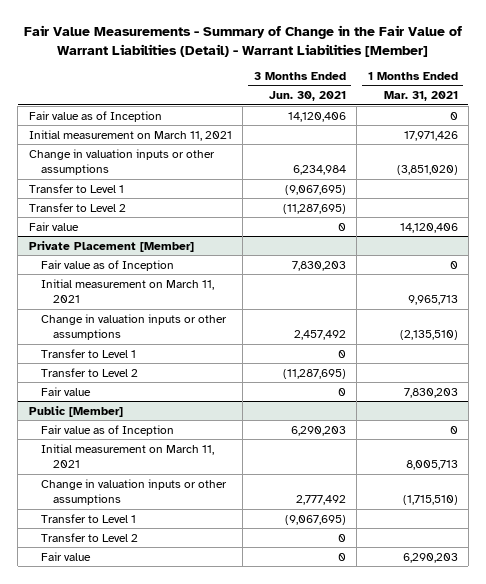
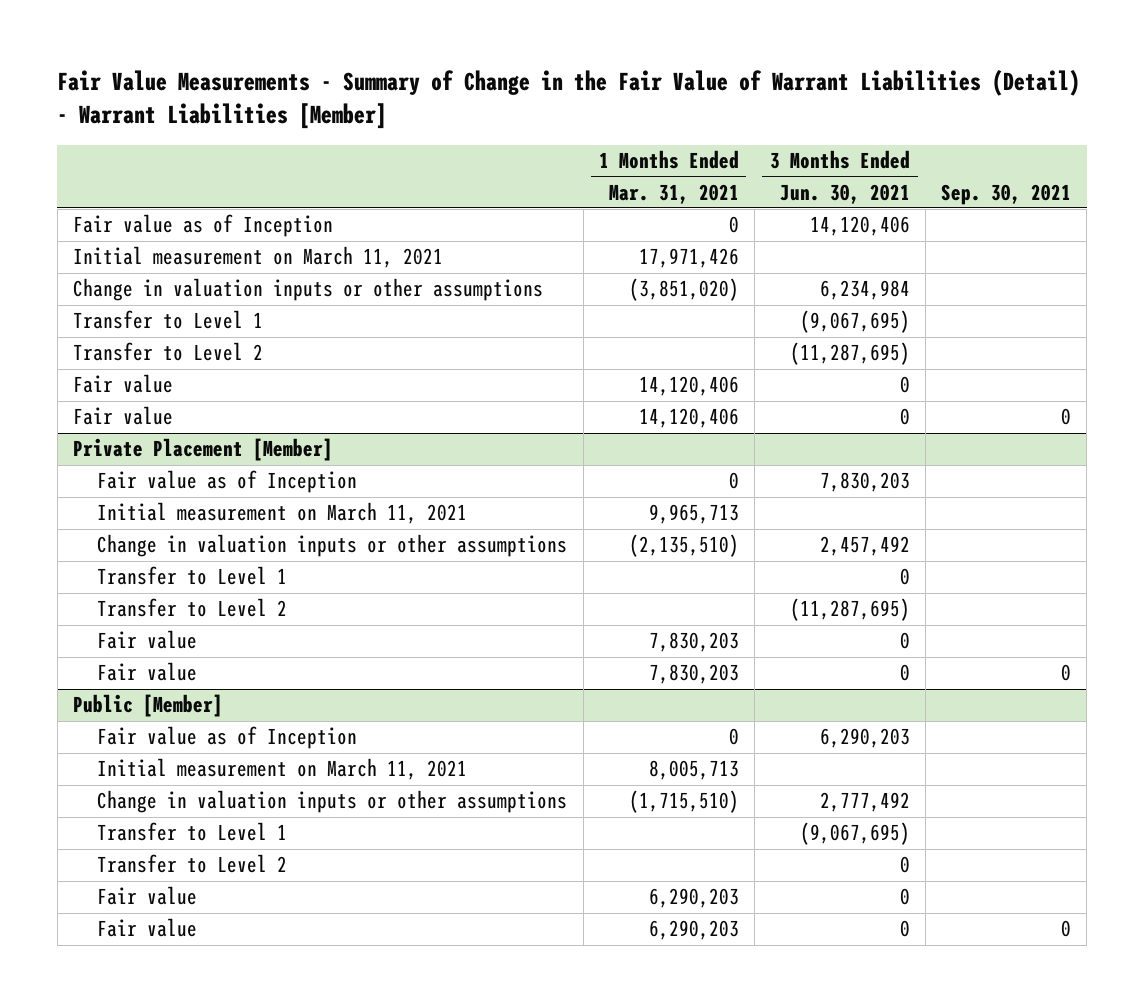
none -> [941,183,1072,205] Sep. 30, 2021
none -> [72,406,173,426] Fair value
none -> [97,662,198,682] Fair value
none -> [97,918,198,938] Fair value

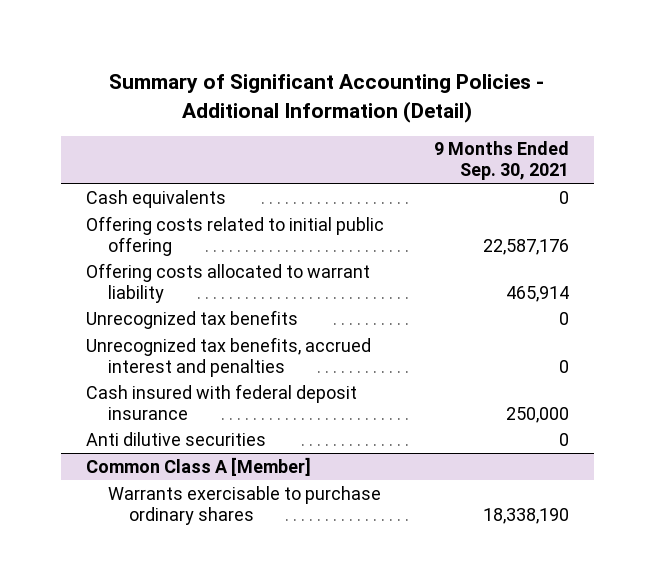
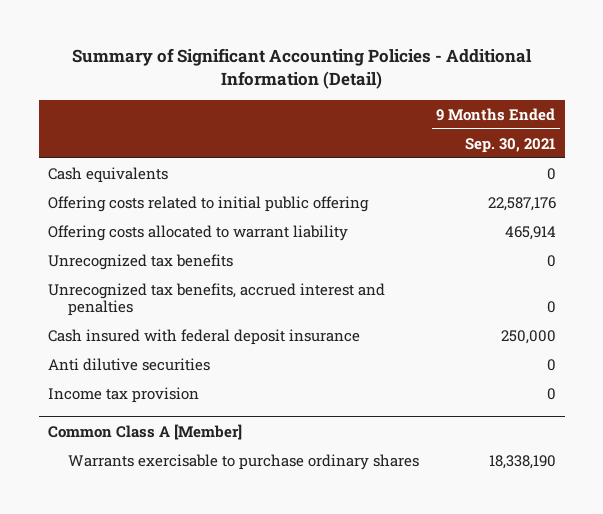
none -> [47,386,199,403] Income tax provision

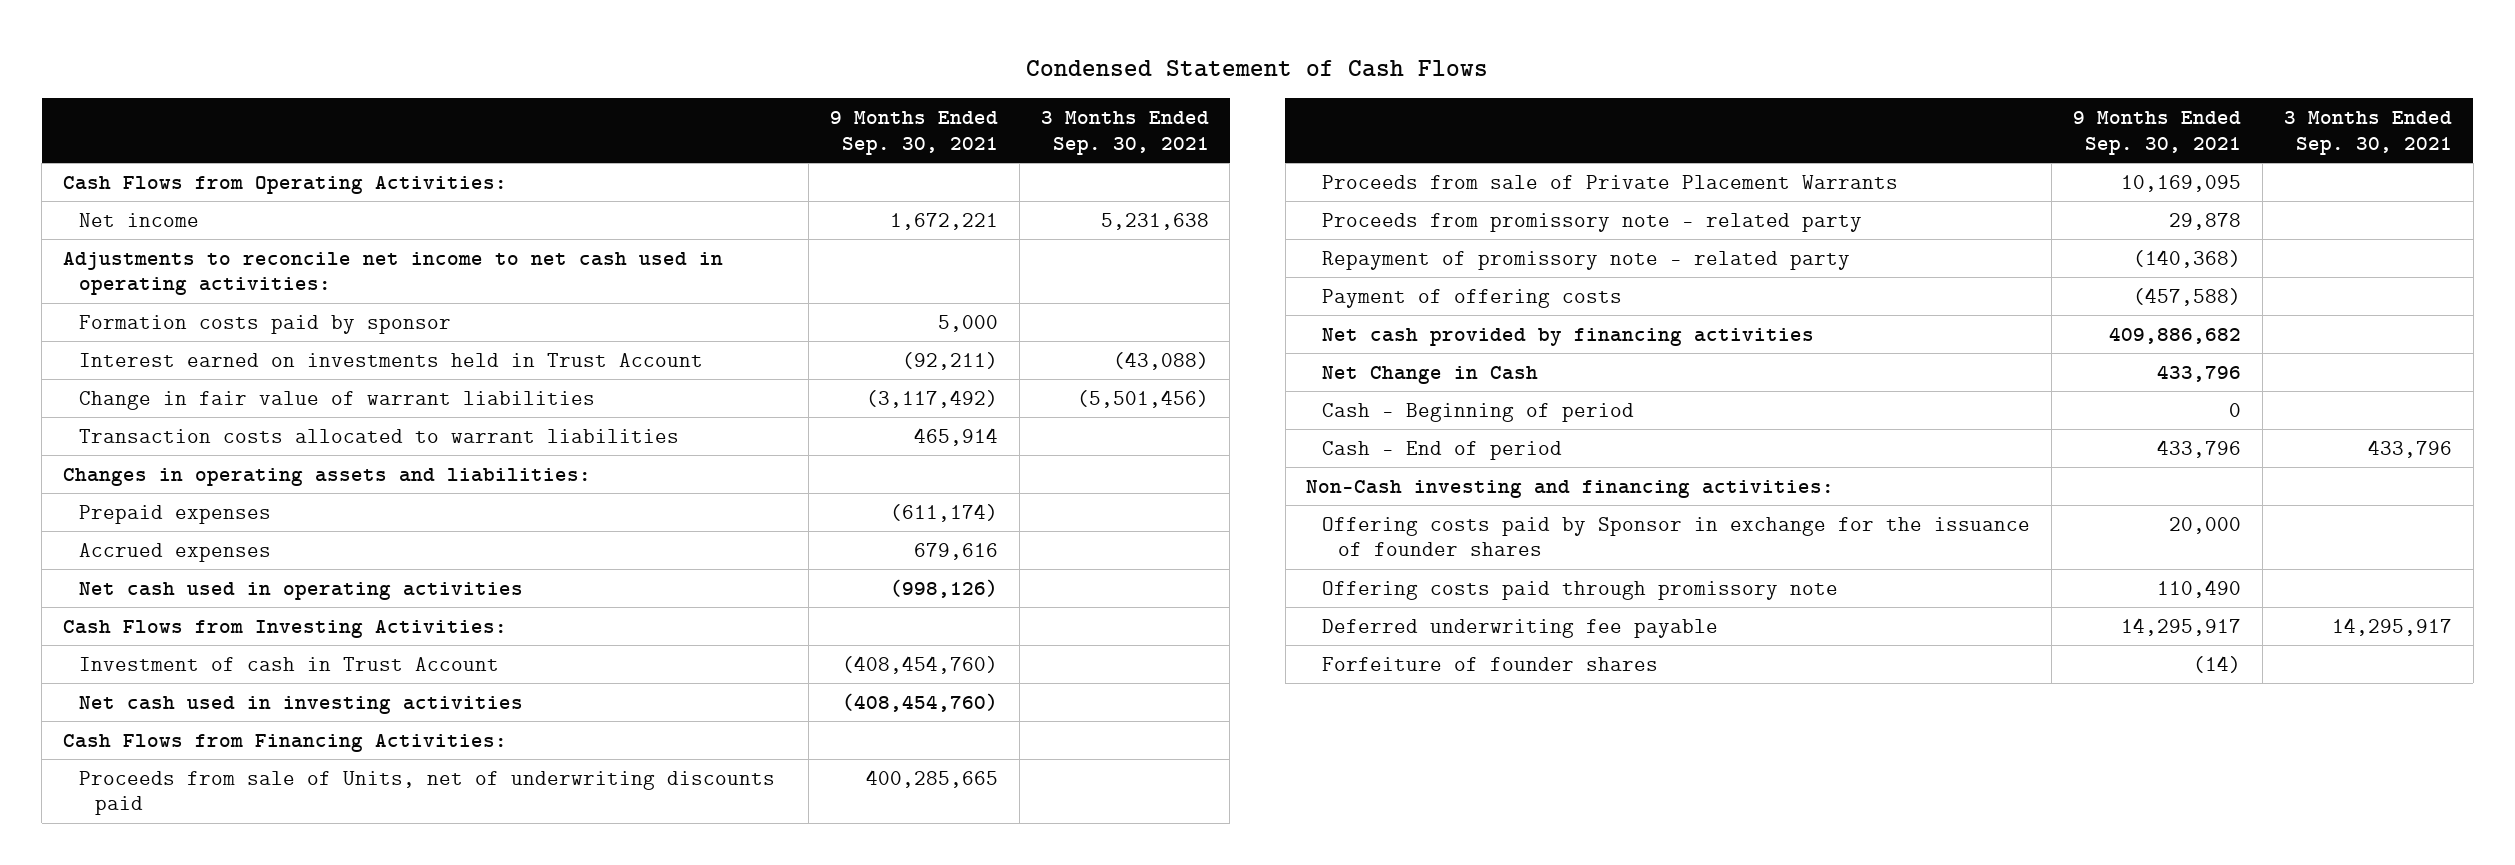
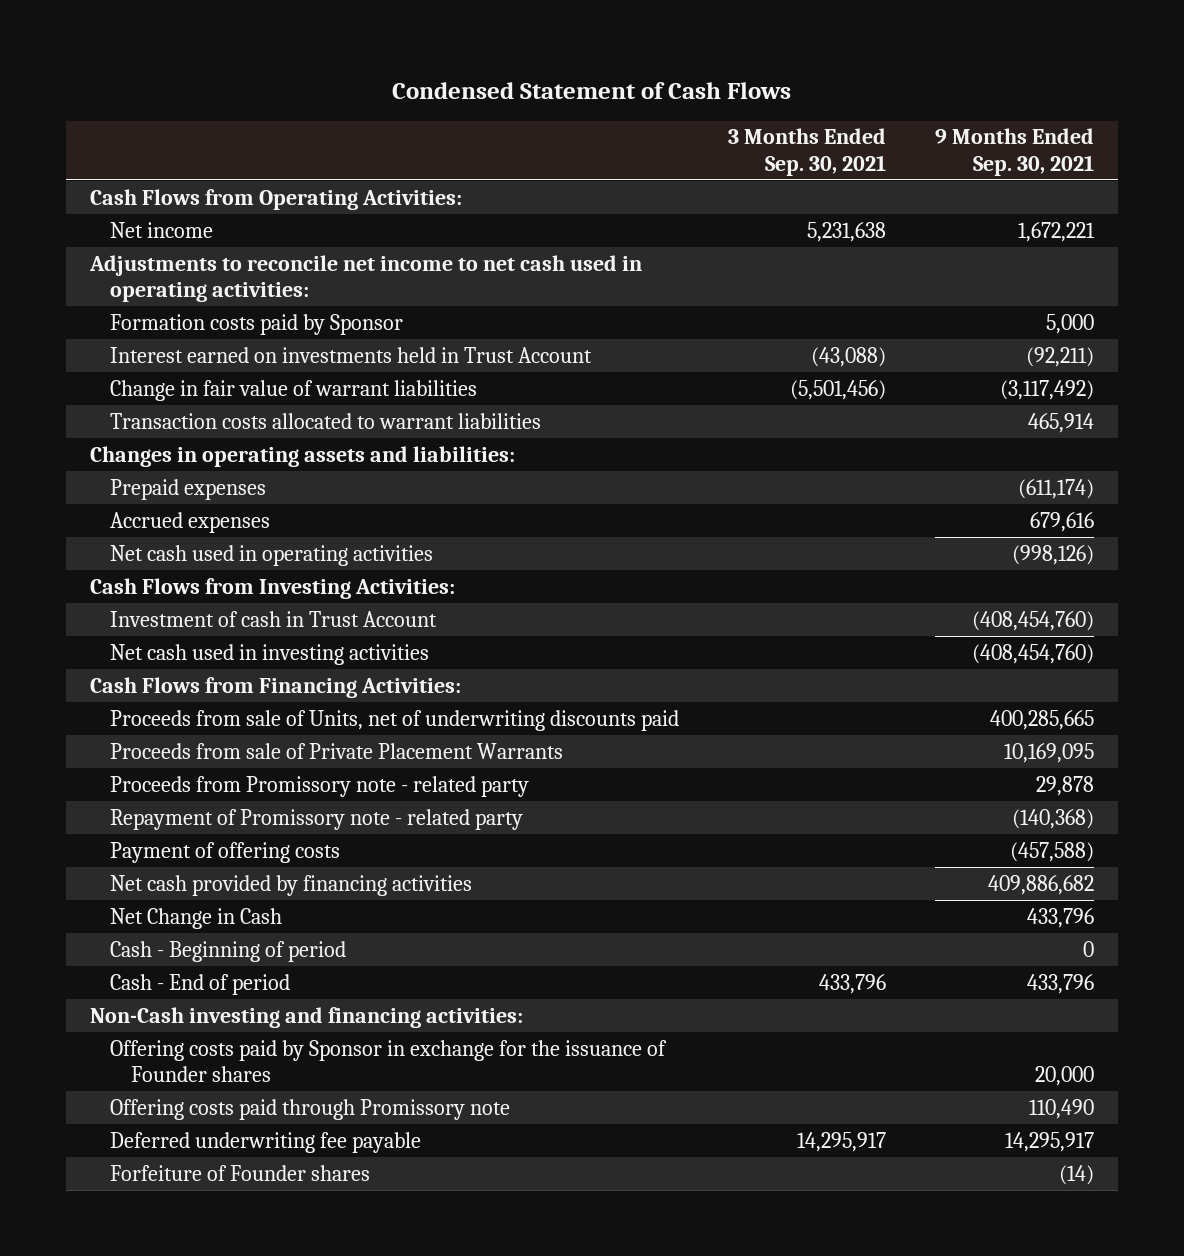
[79,314,452,334] Formation costs paid by sponsor -> [110,313,404,335] Formation costs paid by Sponsor
[1322,212,1863,232] Proceeds from promissory note - related party -> [110,775,530,797] Proceeds from Promissory note - related party
[1322,250,1851,270] Repayment of promissory note - related party -> [110,808,524,830] Repayment of Promissory note - related party
[1322,516,2031,557] Offering costs paid by Sponsor in exchange for the issuance of founder shares -> [110,1039,668,1082] Offering costs paid by Sponsor in exchange for the issuance of Founder shares
[1322,580,1839,600] Offering costs paid through promissory note -> [110,1098,511,1120] Offering costs paid through Promissory note
[1322,656,1659,671] Forfeiture of founder shares -> [110,1164,371,1181] Forfeiture of Founder shares

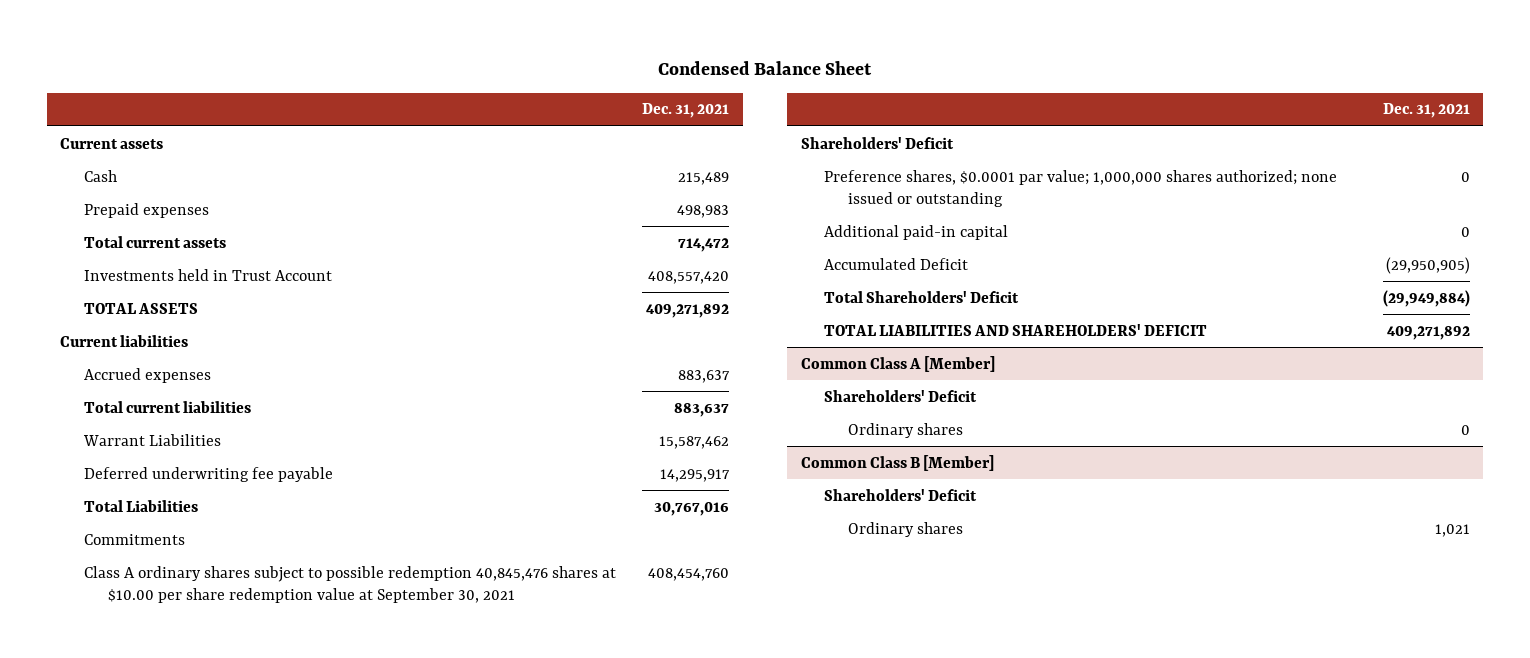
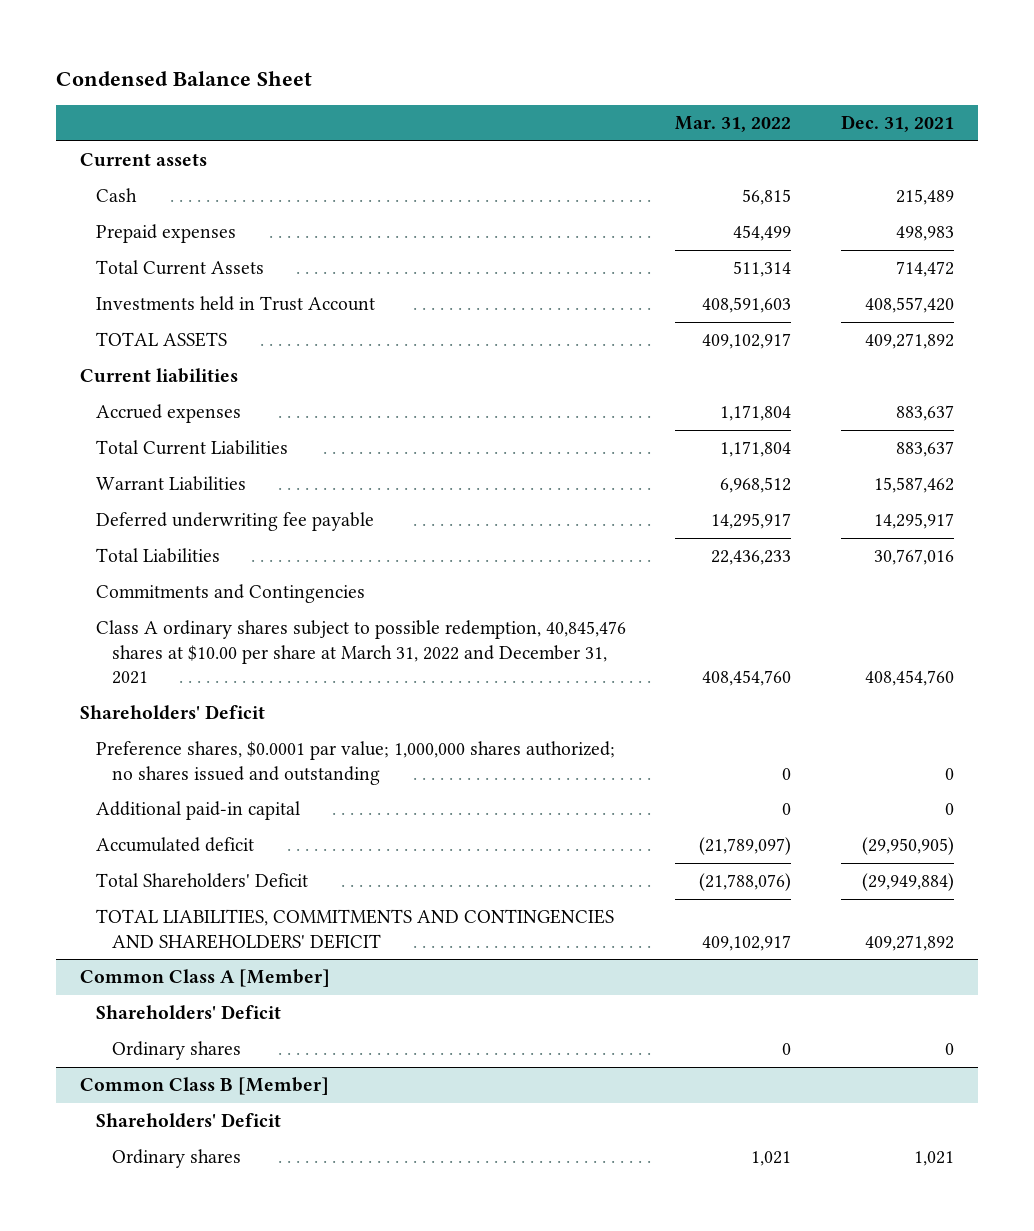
none -> [675,116,792,133] Mar. 31, 2022
[83,235,226,248] Total current assets -> [96,260,265,276] Total Current Assets
[83,400,251,413] Total current liabilities -> [96,440,289,456] Total Current Liabilities
[83,533,185,545] Commitments -> [96,584,366,604] Commitments and Contingencies
[83,565,616,603] Class A ordinary shares subject to possible redemption 40,845,476 shares at $10.00 per share redemption value at September 30, 2021 -> [96,620,627,685] Class A ordinary shares subject to possible redemption, 40,845,476 shares at $10.00 per share at March 31, 2022 and December 31, 2021
[824,169,1338,207] Preference shares, $0.0001 par value; 1,000,000 shares authorized; none issued or outstanding -> [96,741,616,785] Preference shares, $0.0001 par value; 1,000,000 shares authorized; no shares issued and outstanding
[824,257,969,270] Accumulated Deficit -> [96,837,255,853] Accumulated deficit
[824,323,1208,336] TOTAL LIABILITIES AND SHAREHOLDERS' DEFICIT -> [96,909,615,949] TOTAL LIABILITIES, COMMITMENTS AND CONTINGENCIES AND SHAREHOLDERS' DEFICIT

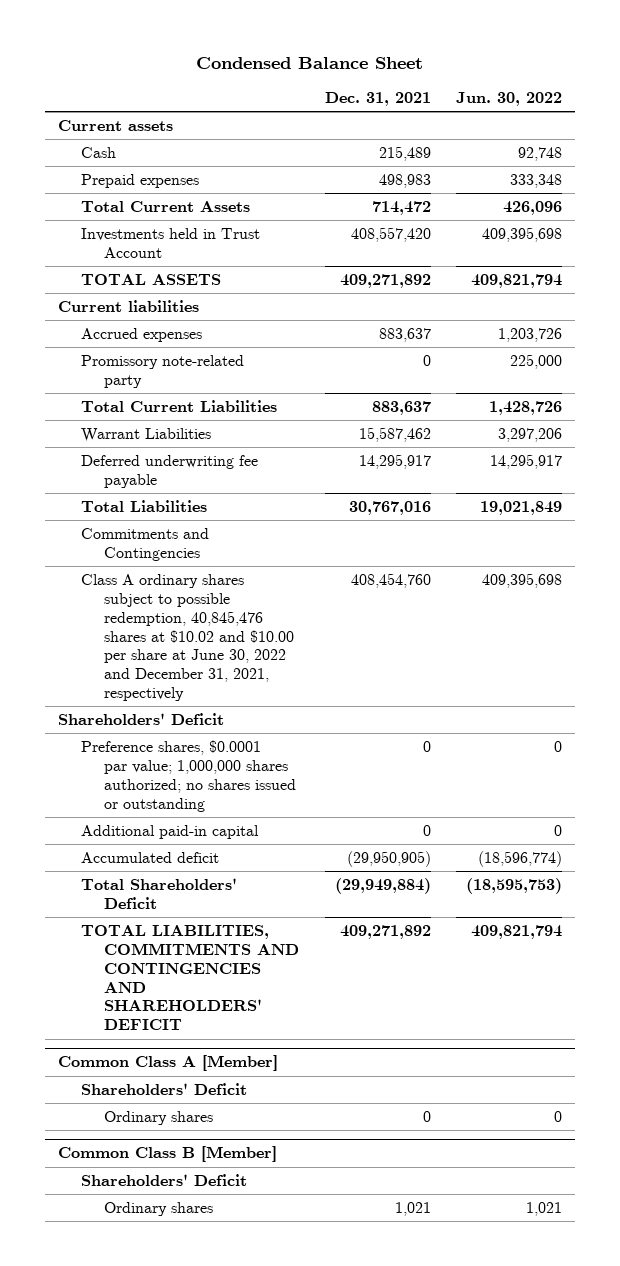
[675,116,792,133] Mar. 31, 2022 -> none
none -> [456,91,563,106] Jun. 30, 2022
none -> [80,355,244,388] Promissory note-related party
[96,620,627,685] Class A ordinary shares subject to possible redemption, 40,845,476 shares at $10.00 per share at March 31, 2022 and December 31, 2021 -> [80,574,295,702] Class A ordinary shares subject to possible redemption, 40,845,476 shares at $10.02 and $10.00 per share at June 30, 2022 and December 31, 2021, respectively
[96,741,616,785] Preference shares, $0.0001 par value; 1,000,000 shares authorized; no shares issued and outstanding -> [80,740,297,812] Preference shares, $0.0001 par value; 1,000,000 shares authorized; no shares issued or outstanding

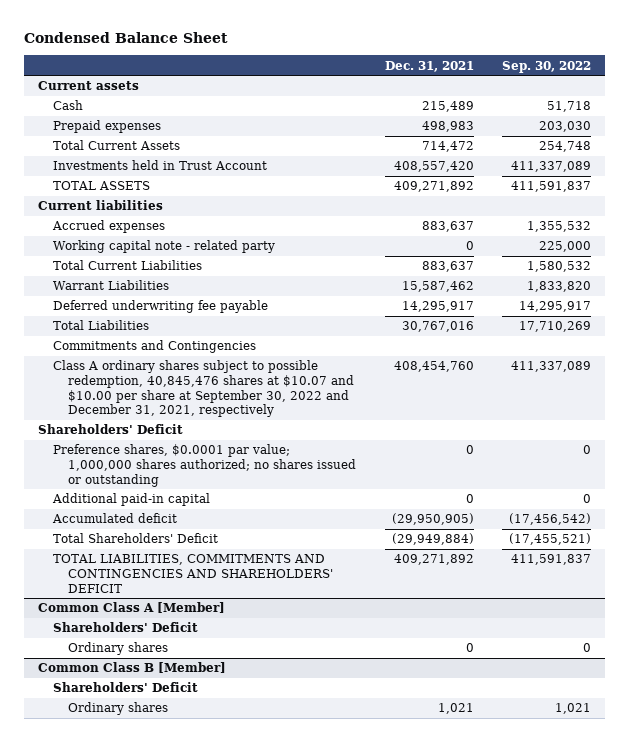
[456,91,563,106] Jun. 30, 2022 -> none
none -> [502,60,592,73] Sep. 30, 2022
[80,355,244,388] Promissory note-related party -> [53,240,276,254] Working capital note - related party
[80,574,295,702] Class A ordinary shares subject to possible redemption, 40,845,476 shares at $10.02 and $10.00 per share at June 30, 2022 and December 31, 2021, respectively -> [53,360,354,418] Class A ordinary shares subject to possible redemption, 40,845,476 shares at $10.07 and $10.00 per share at September 30, 2022 and December 31, 2021, respectively

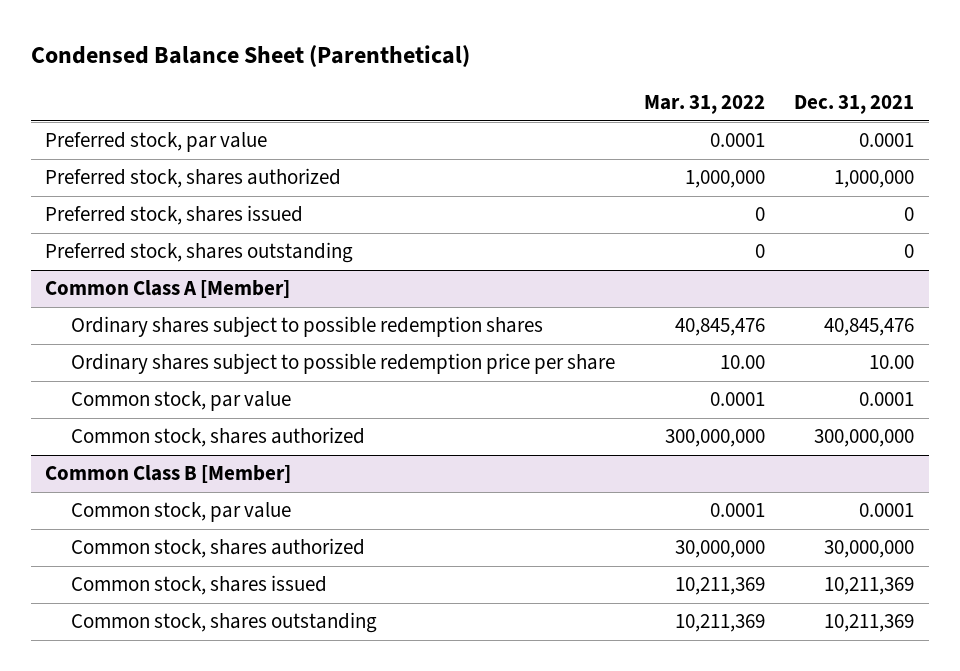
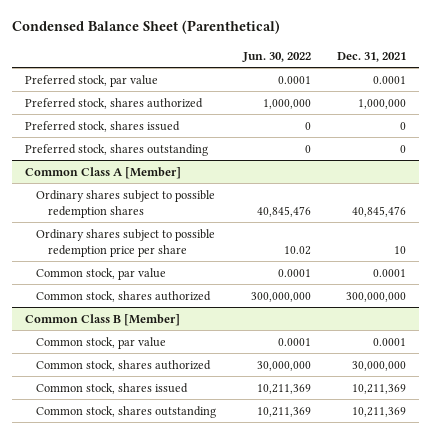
[643,95,765,115] Mar. 31, 2022 -> none
none -> [241,51,311,62] Jun. 30, 2022
[869,355,915,370] 10.00 -> [394,245,407,254] 10

